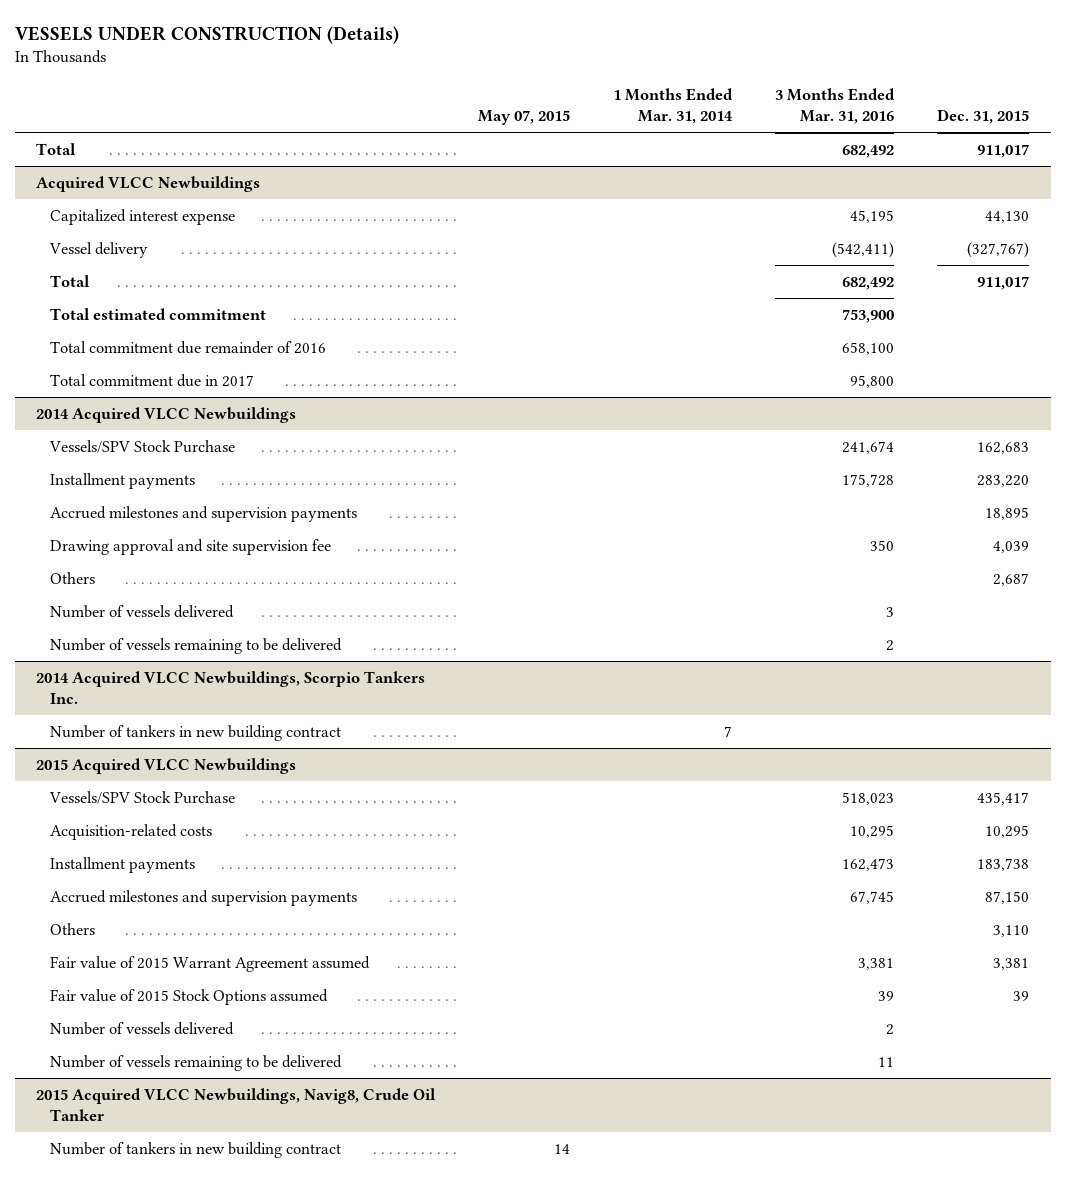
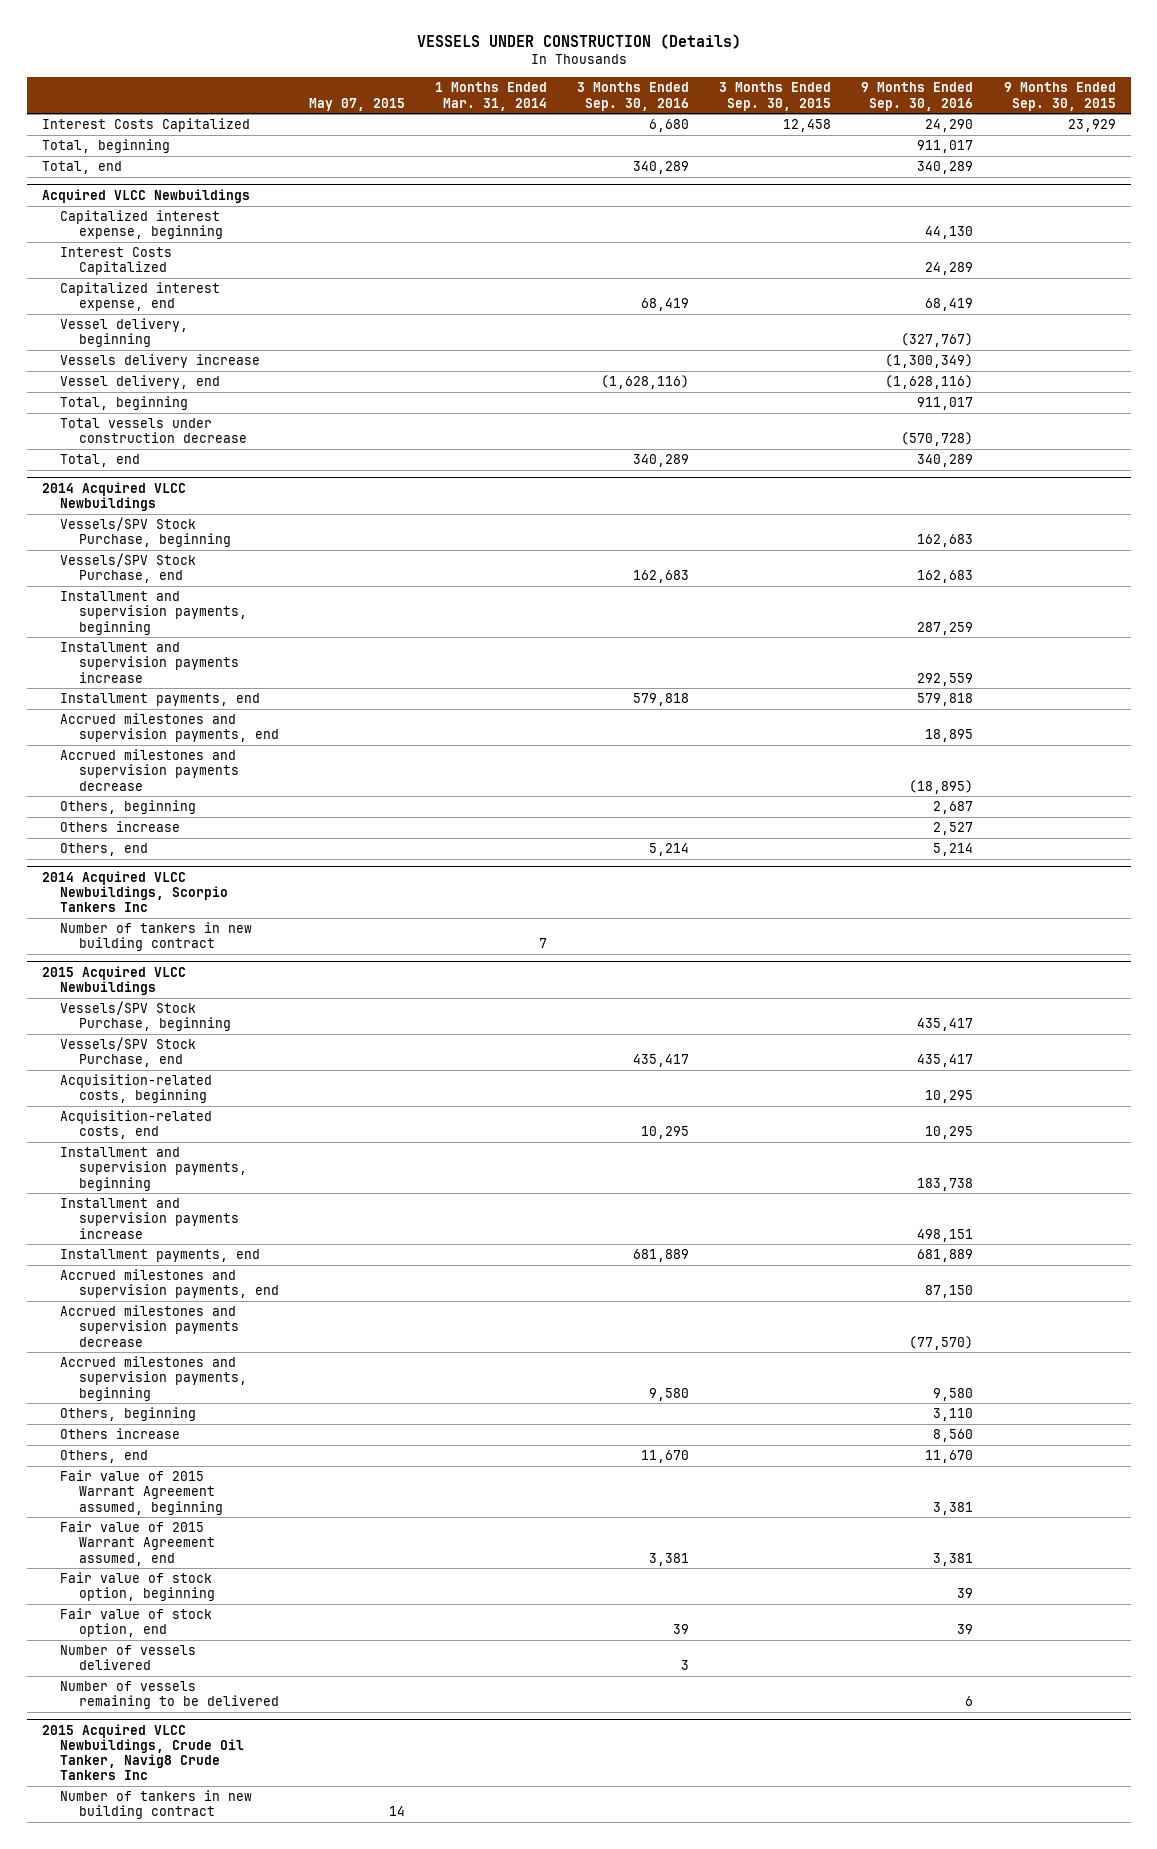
[775,88,896,124] 3 Months Ended Mar. 31, 2016 -> none
[937,108,1030,124] Dec. 31, 2015 -> none
none -> [577,82,690,111] 3 Months Ended Sep. 30, 2016
none -> [719,82,832,111] 3 Months Ended Sep. 30, 2015
none -> [861,82,974,111] 9 Months Ended Sep. 30, 2016
none -> [1003,82,1116,111] 9 Months Ended Sep. 30, 2015
none -> [41,118,250,133] Interest Costs Capitalized
[36,142,77,155] Total -> [41,139,170,154] Total, beginning
none -> [41,161,122,175] Total, end
[49,307,266,320] Total estimated commitment -> none
[49,340,326,354] Total commitment due remainder of 2016 -> none
[49,373,254,387] Total commitment due in 2017 -> none
[49,208,235,225] Capitalized interest expense -> [60,210,223,240] Capitalized interest expense, beginning
none -> [60,247,173,276] Interest Costs Capitalized
none -> [60,282,221,312] Capitalized interest expense, end
[48,241,148,258] Vessel delivery -> [60,318,189,348] Vessel delivery, beginning
none -> [60,354,261,369] Vessels delivery increase
none -> [60,375,221,390] Vessel delivery, end
[49,274,90,287] Total -> [60,396,189,411] Total, beginning
none -> [60,418,247,444] Total vessels under construction decrease
none -> [60,454,141,468] Total, end
[49,538,331,555] Drawing approval and site supervision fee -> none
[49,604,234,618] Number of vessels delivered -> none
[49,637,342,654] Number of vessels remaining to be delivered -> none
[48,439,235,453] Vessels/SPV Stock Purchase -> [60,517,231,548] Vessels/SPV Stock Purchase, beginning
none -> [60,553,197,584] Vessels/SPV Stock Purchase, end
[49,472,195,489] Installment payments -> [60,591,247,635] Installment and supervision payments, beginning
none -> [60,642,239,683] Installment and supervision payments increase
none -> [60,693,261,707] Installment payments, end
[49,505,357,522] Accrued milestones and supervision payments -> [60,713,279,743] Accrued milestones and supervision payments, end
none -> [60,749,239,791] Accrued milestones and supervision payments decrease
[49,571,95,584] Others -> [60,800,197,815] Others, beginning
none -> [60,821,181,833] Others increase
none -> [60,843,149,857] Others, end
[36,670,426,704] 2014 Acquired VLCC Newbuildings, Scorpio Tankers Inc. -> [41,870,229,913] 2014 Acquired VLCC Newbuildings, Scorpio Tankers Inc
[48,790,235,804] Vessels/SPV Stock Purchase -> [60,1001,231,1032] Vessels/SPV Stock Purchase, beginning
none -> [60,1037,197,1068] Vessels/SPV Stock Purchase, end
[49,823,212,840] Acquisition-related costs -> [60,1074,213,1104] Acquisition-related costs, beginning
none -> [60,1110,213,1140] Acquisition-related costs, end
[49,856,195,873] Installment payments -> [60,1147,247,1191] Installment and supervision payments, beginning
none -> [60,1198,239,1239] Installment and supervision payments increase
none -> [60,1249,261,1263] Installment payments, end
[49,889,357,906] Accrued milestones and supervision payments -> [60,1269,279,1299] Accrued milestones and supervision payments, end
none -> [60,1305,239,1347] Accrued milestones and supervision payments decrease
none -> [60,1356,247,1401] Accrued milestones and supervision payments, beginning
[49,922,95,935] Others -> [60,1407,197,1422] Others, beginning
none -> [60,1428,181,1440] Others increase
none -> [60,1450,149,1464] Others, end
[49,955,370,972] Fair value of 2015 Warrant Agreement assumed -> [60,1470,223,1515] Fair value of 2015 Warrant Agreement assumed, beginning
none -> [60,1521,215,1566] Fair value of 2015 Warrant Agreement assumed, end
[49,988,328,1005] Fair value of 2015 Stock Options assumed -> [60,1572,215,1602] Fair value of stock option, beginning
none -> [60,1608,213,1638] Fair value of stock option, end
[36,1087,437,1121] 2015 Acquired VLCC Newbuildings, Navig8, Crude Oil Tanker -> [41,1723,245,1781] 2015 Acquired VLCC Newbuildings, Crude Oil Tanker, Navig8 Crude Tankers Inc

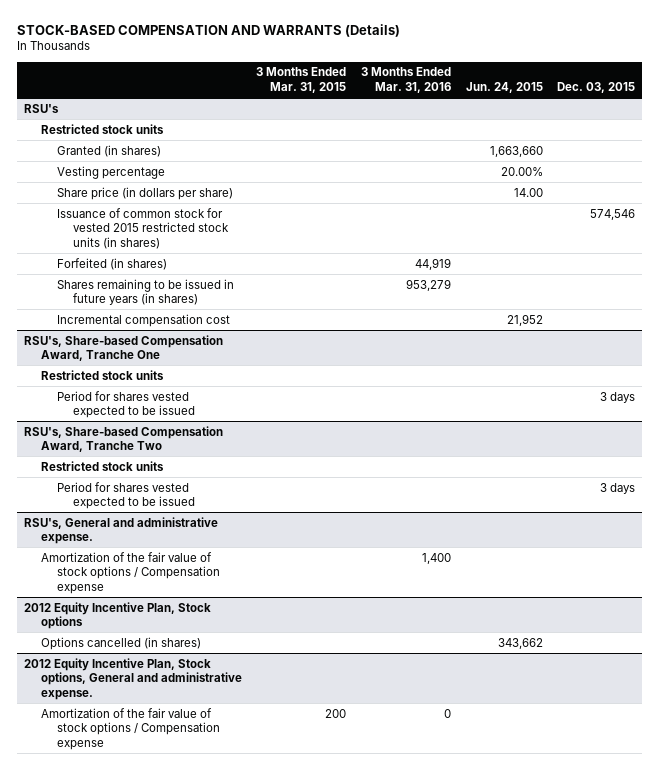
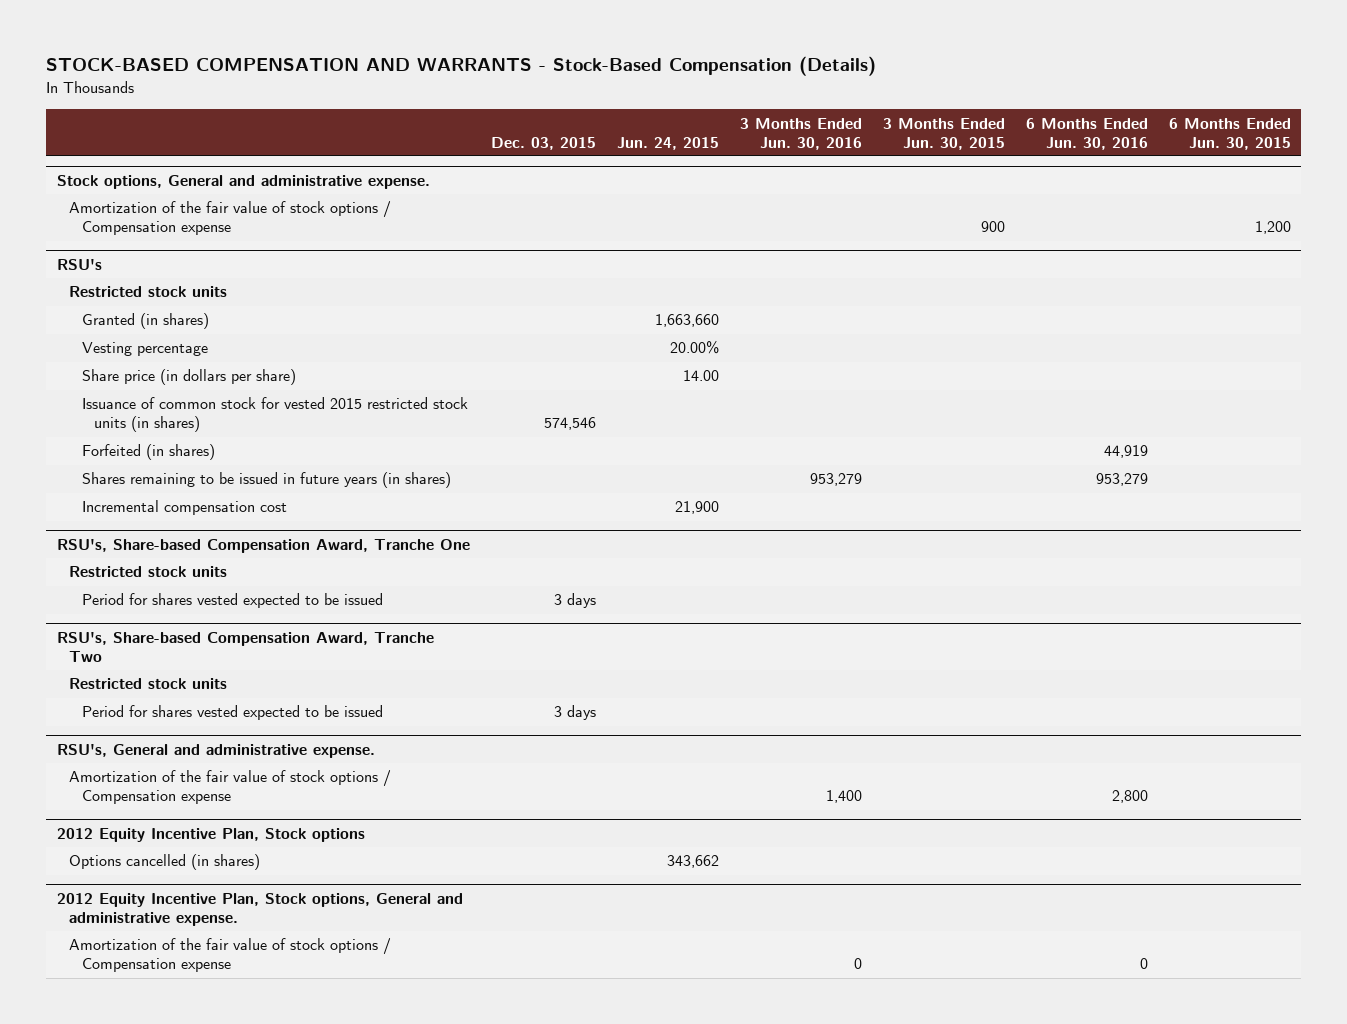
[16,23,400,37] STOCK-BASED COMPENSATION AND WARRANTS (Details) -> [46,56,877,77] STOCK-BASED COMPENSATION AND WARRANTS - Stock-Based Compensation (Details)
[256,67,347,93] 3 Months Ended Mar. 31, 2015 -> none
[360,67,451,93] 3 Months Ended Mar. 31, 2016 -> none
none -> [739,117,862,150] 3 Months Ended Jun. 30, 2016
none -> [882,117,1005,150] 3 Months Ended Jun. 30, 2015
none -> [1025,117,1148,150] 6 Months Ended Jun. 30, 2016
none -> [1168,117,1291,150] 6 Months Ended Jun. 30, 2015
none -> [56,174,430,189] Stock options, General and administrative expense.
none -> [69,201,392,236] Amortization of the fair value of stock options / Compensation expense
[506,313,543,326] 21,952 -> [674,501,719,515] 21,900

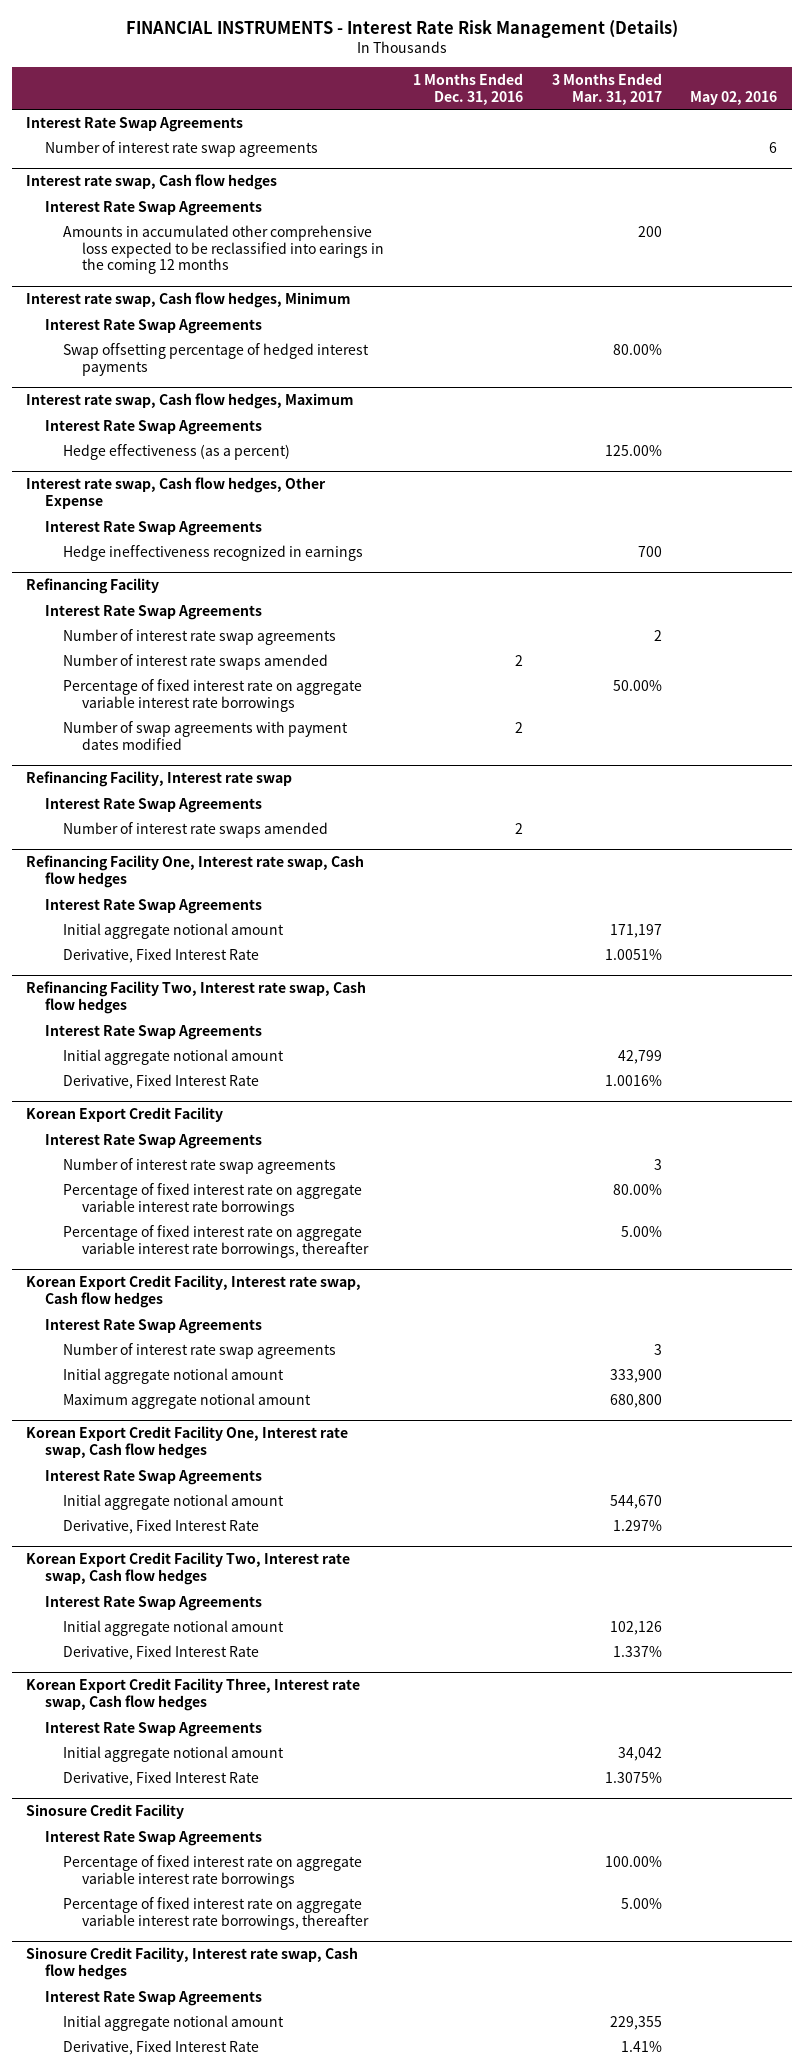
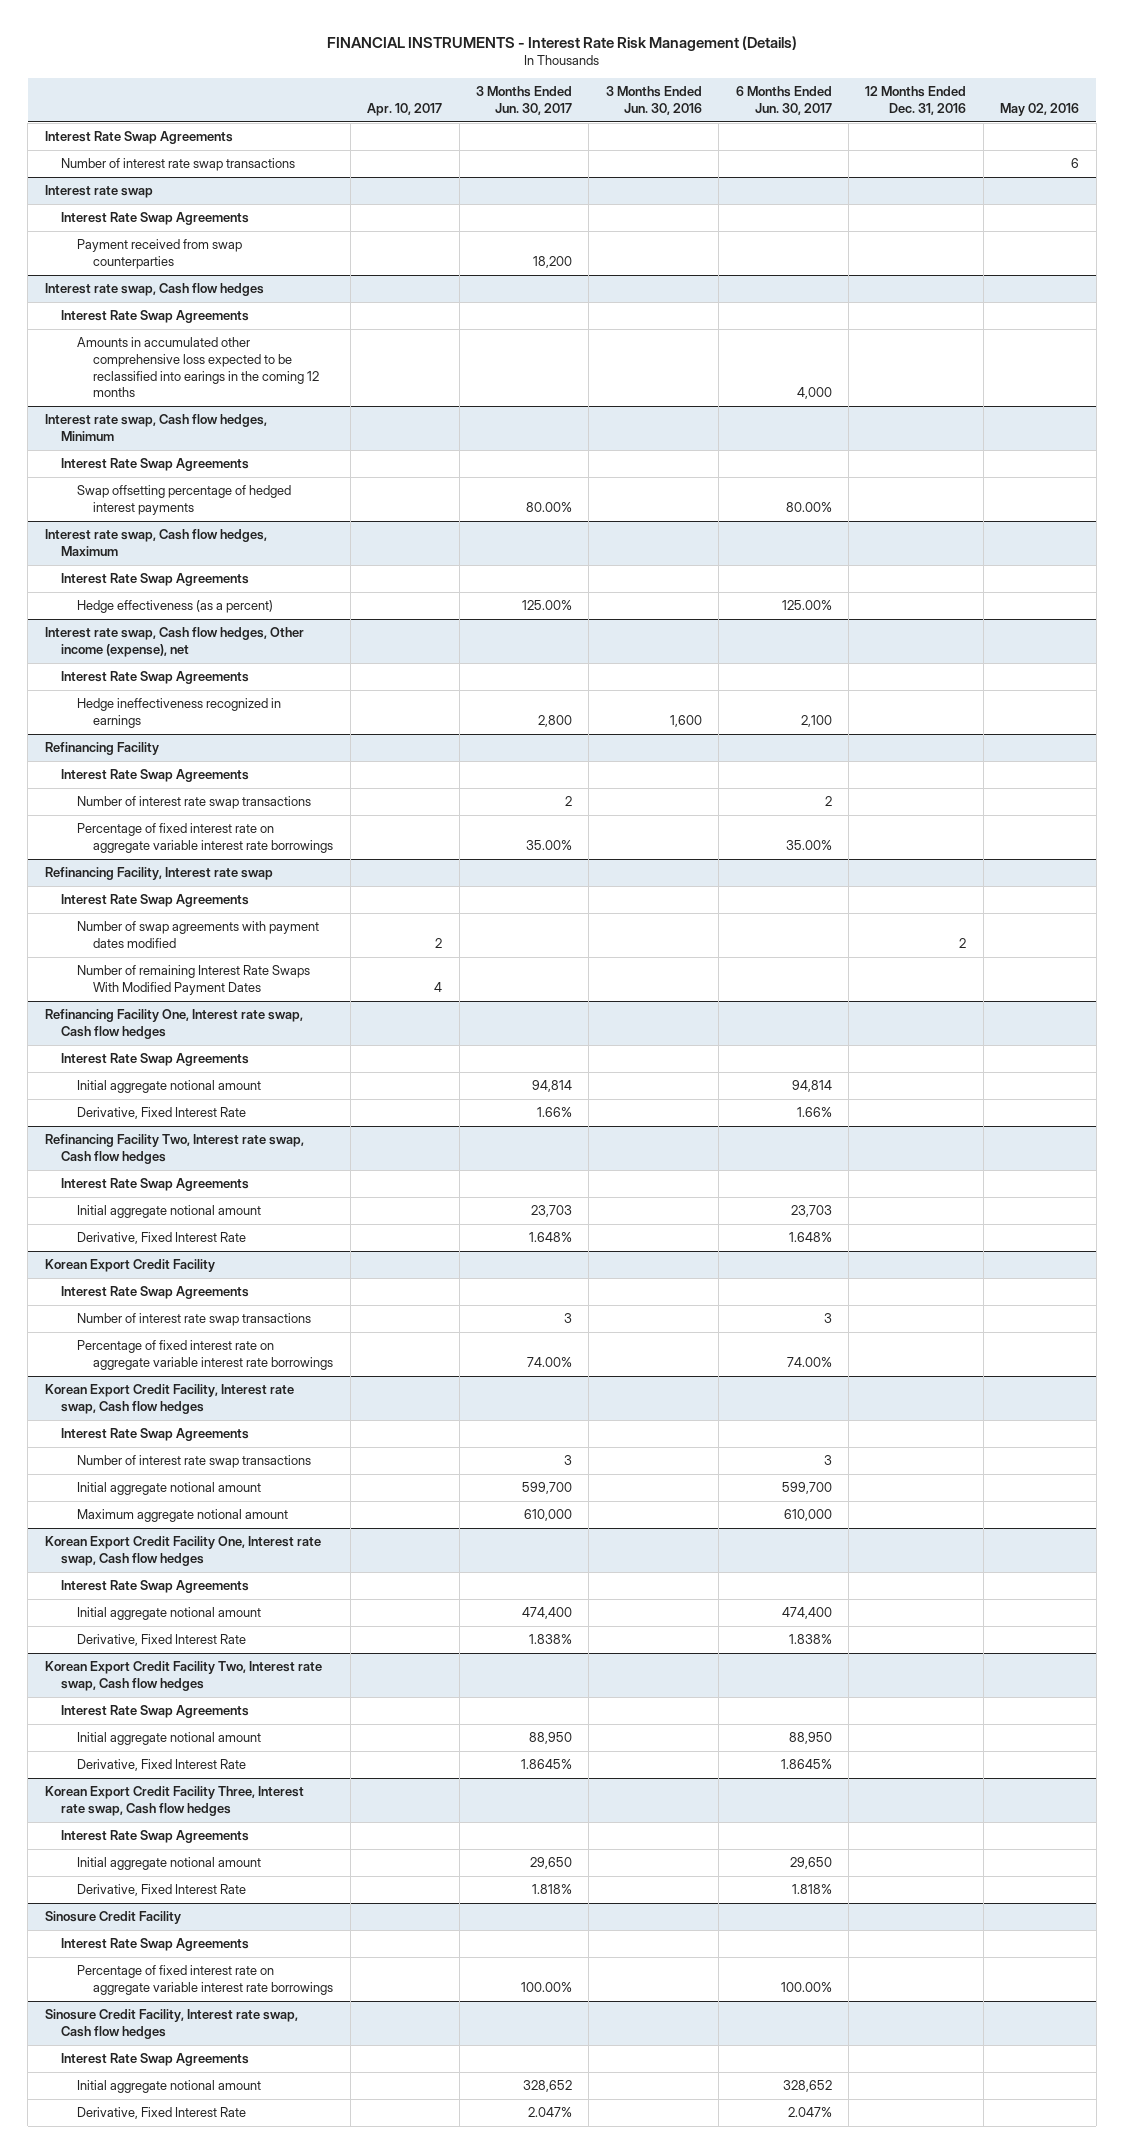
[412,73,523,105] 1 Months Ended Dec. 31, 2016 -> none
[551,73,662,105] 3 Months Ended Mar. 31, 2017 -> none
none -> [367,103,443,117] Apr. 10, 2017
none -> [476,86,573,116] 3 Months Ended Jun. 30, 2017
none -> [605,86,702,116] 3 Months Ended Jun. 30, 2016
none -> [735,86,832,116] 6 Months Ended Jun. 30, 2017
none -> [865,86,967,116] 12 Months Ended Dec. 31, 2016
[44,140,318,157] Number of interest rate swap agreements -> [61,158,296,172] Number of interest rate swap transactions
none -> [44,185,153,199] Interest rate swap
none -> [61,212,250,226] Interest Rate Swap Agreements
none -> [77,239,243,269] Payment received from swap counterparties
[26,477,327,510] Interest rate swap, Cash flow hedges, Other Expense -> [44,627,304,657] Interest rate swap, Cash flow hedges, Other income (expense), net
[63,653,329,670] Number of interest rate swaps amended -> none
[63,628,337,645] Number of interest rate swap agreements -> [77,796,312,810] Number of interest rate swap transactions
[63,720,349,750] Number of swap agreements with payment dates modified -> none
[63,821,329,838] Number of interest rate swaps amended -> none
none -> [77,921,320,948] Number of swap agreements with payment dates modified
none -> [77,965,311,995] Number of remaining Interest Rate Swaps With Modified Payment Dates
[63,1157,337,1174] Number of interest rate swap agreements -> [77,1313,312,1327] Number of interest rate swap transactions
[63,1224,370,1258] Percentage of fixed interest rate on aggregate variable interest rate borrowings, thereafter -> none
[63,1342,337,1359] Number of interest rate swap agreements -> [77,1455,312,1469] Number of interest rate swap transactions
[63,1896,370,1930] Percentage of fixed interest rate on aggregate variable interest rate borrowings, thereafter -> none

